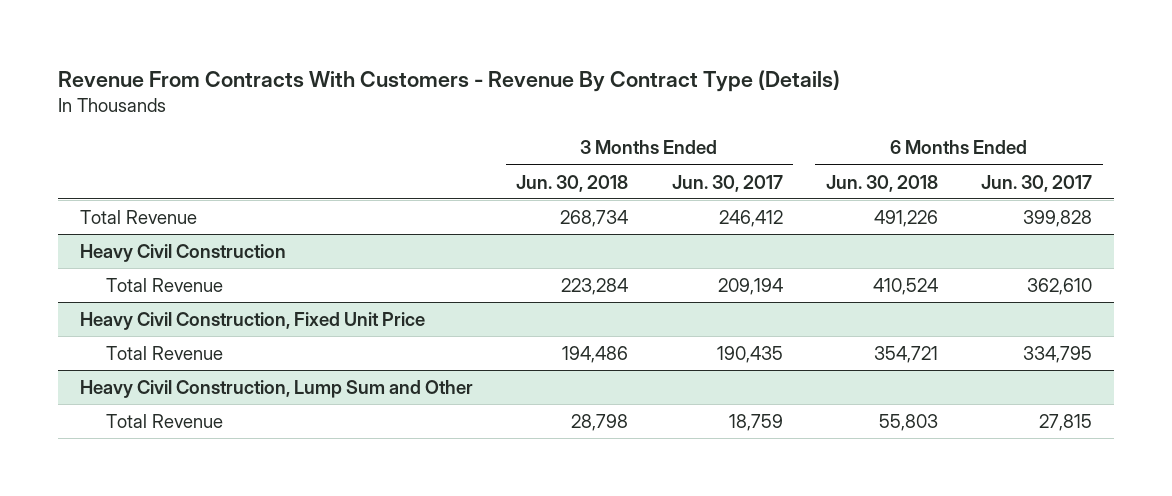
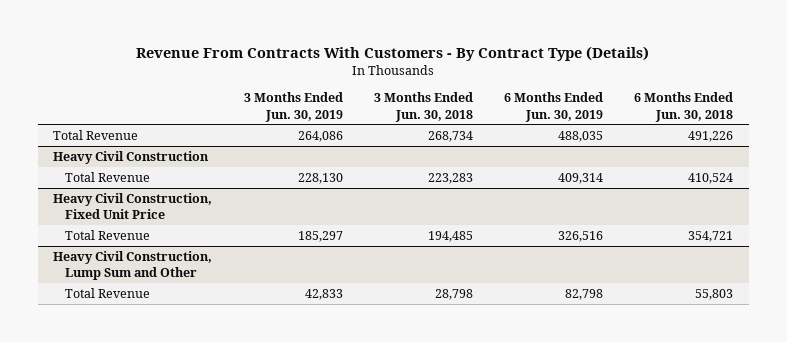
[58,70,841,93] Revenue From Contracts With Customers - Revenue By Contract Type (Details) -> [136,45,650,61] Revenue From Contracts With Customers - By Contract Type (Details)
[671,174,783,192] Jun. 30, 2017 -> none
[981,174,1093,192] Jun. 30, 2017 -> none
none -> [243,92,343,122] 3 Months Ended Jun. 30, 2019
none -> [504,92,604,122] 6 Months Ended Jun. 30, 2019
[561,277,629,295] 223,284 -> [427,172,473,184] 223,283
[562,345,629,363] 194,486 -> [427,230,473,242] 194,485

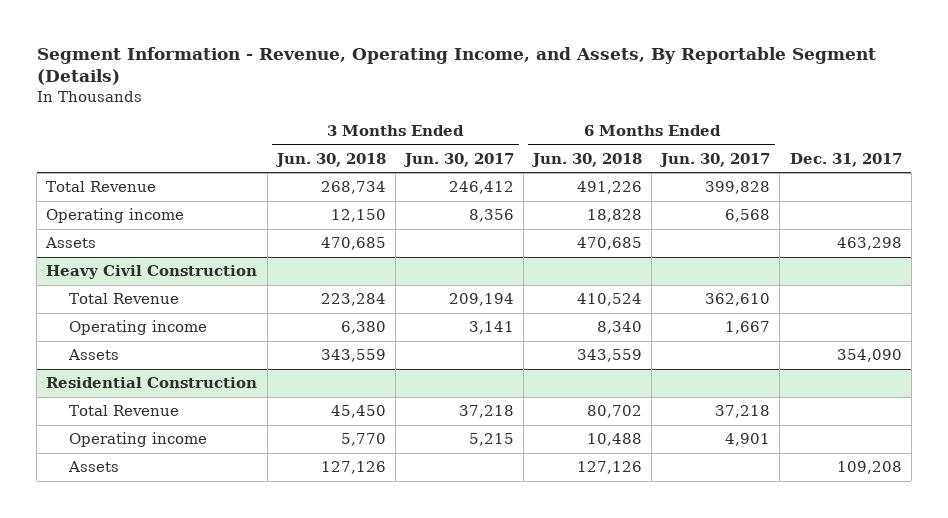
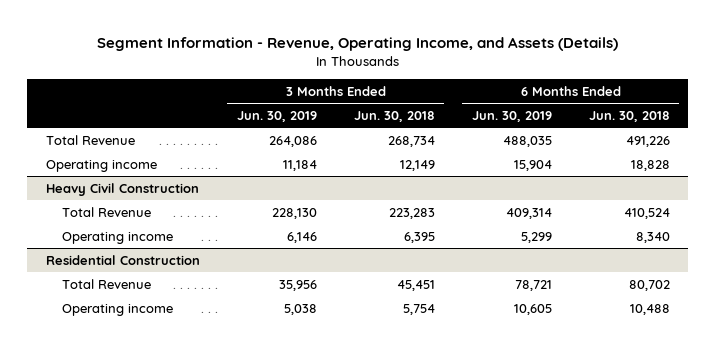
[36,46,876,86] Segment Information - Revenue, Operating Income, and Assets, By Reportable Segment (Details) -> [96,36,618,51] Segment Information - Revenue, Operating Income, and Assets (Details)
[402,152,514,167] Jun. 30, 2017 -> none
[659,152,771,167] Jun. 30, 2017 -> none
[789,152,902,167] Dec. 31, 2017 -> none
none -> [236,110,317,122] Jun. 30, 2019
none -> [471,110,552,122] Jun. 30, 2019
[45,237,97,249] Assets -> none
[330,209,386,223] 12,150 -> [399,159,435,171] 12,149
[68,349,120,361] Assets -> none
[320,293,386,307] 223,284 -> [388,207,435,219] 223,283
[340,321,386,335] 6,380 -> [403,231,435,243] 6,395
[68,461,120,473] Assets -> none
[330,405,386,419] 45,450 -> [396,279,435,291] 45,451
[340,433,386,447] 5,770 -> [402,303,435,315] 5,754

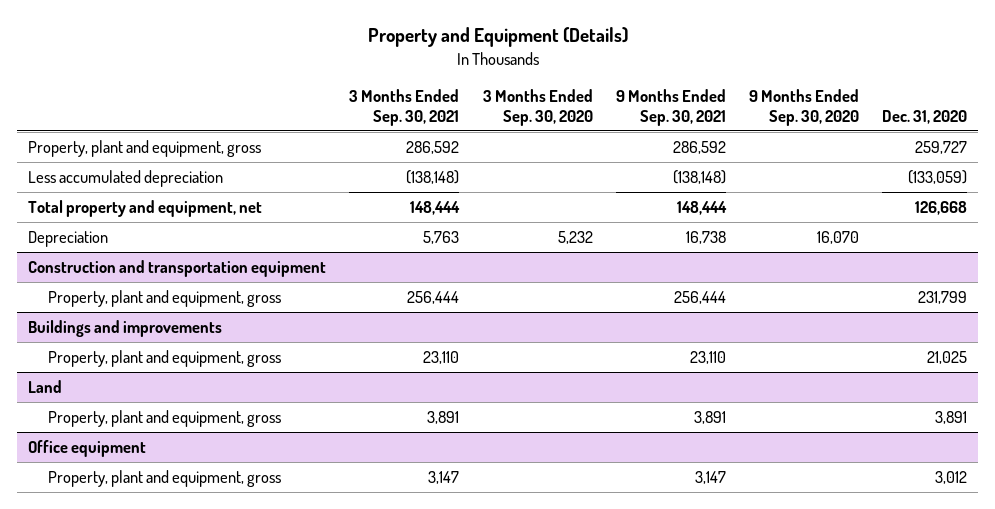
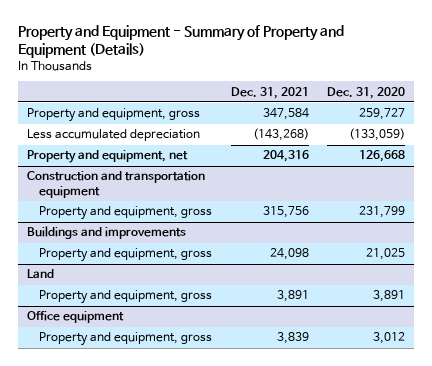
[367,27,628,48] Property and Equipment (Details) -> [18,25,345,59] Property and Equipment - Summary of Property and Equipment (Details)
[349,89,460,126] 3 Months Ended Sep. 30, 2021 -> none
[482,89,593,126] 3 Months Ended Sep. 30, 2020 -> none
[615,89,726,126] 9 Months Ended Sep. 30, 2021 -> none
[748,89,859,126] 9 Months Ended Sep. 30, 2020 -> none
none -> [230,86,309,99] Dec. 31, 2021
[28,140,262,158] Property, plant and equipment, gross -> [27,108,201,123] Property and equipment, gross
[28,231,109,248] Depreciation -> none
[28,200,263,218] Total property and equipment, net -> [27,150,189,164] Property and equipment, net
[48,290,282,308] Property, plant and equipment, gross -> [39,206,213,221] Property and equipment, gross
[48,350,282,368] Property, plant and equipment, gross -> [39,248,213,263] Property and equipment, gross
[48,410,282,428] Property, plant and equipment, gross -> [39,290,213,305] Property and equipment, gross
[48,470,282,488] Property, plant and equipment, gross -> [39,332,213,347] Property and equipment, gross

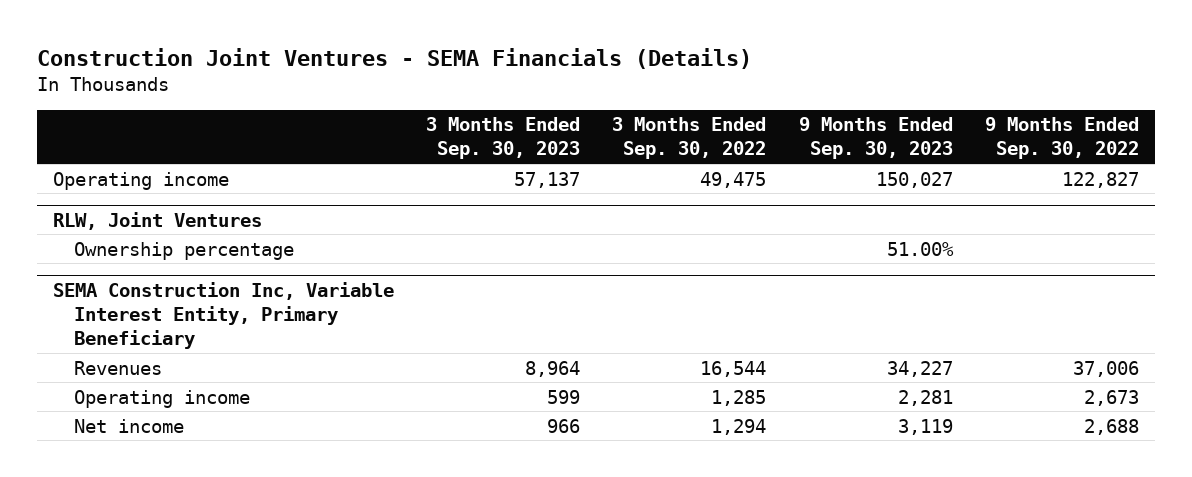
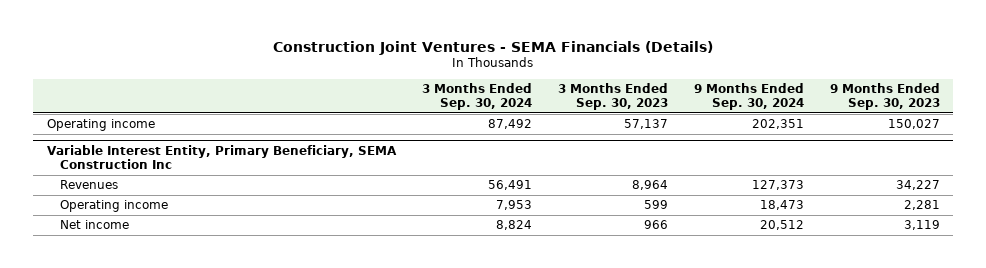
[612,117,767,160] 3 Months Ended Sep. 30, 2022 -> none
[984,117,1139,160] 9 Months Ended Sep. 30, 2022 -> none
none -> [421,83,532,110] 3 Months Ended Sep. 30, 2024
none -> [693,83,804,110] 9 Months Ended Sep. 30, 2024
[52,211,262,230] RLW, Joint Ventures -> none
[74,241,295,260] Ownership percentage -> none
[52,281,394,349] SEMA Construction Inc, Variable Interest Entity, Primary Beneficiary -> [46,145,397,170] Variable Interest Entity, Primary Beneficiary, SEMA Construction Inc

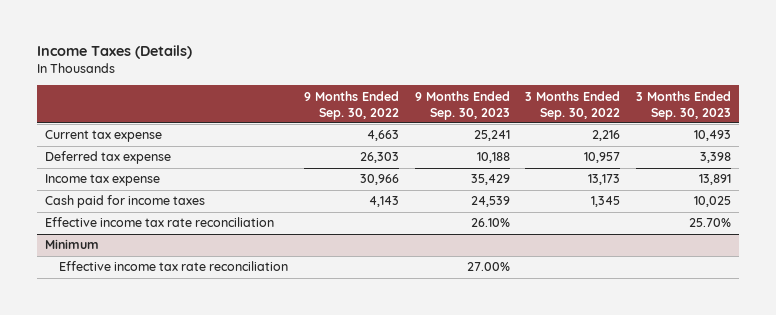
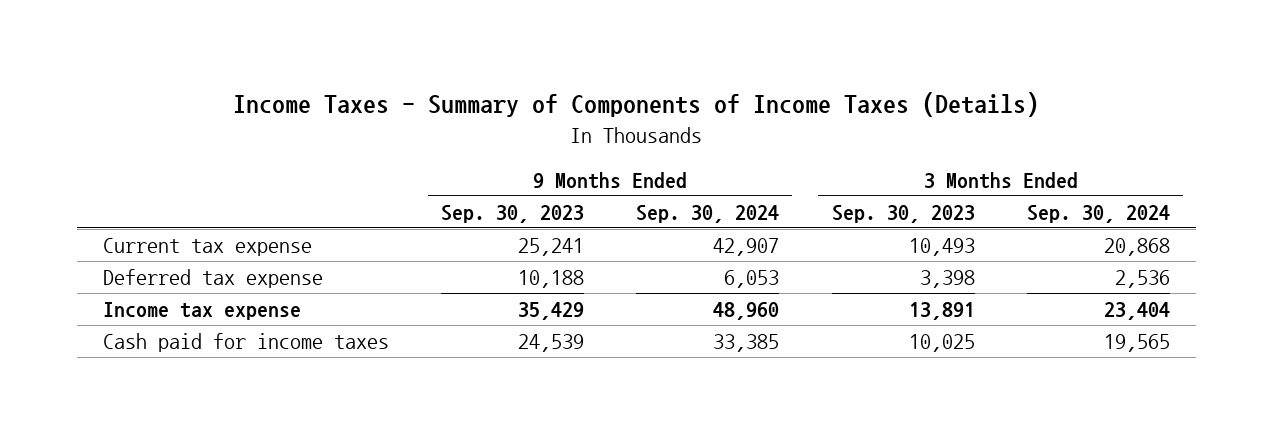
[36,45,192,60] Income Taxes (Details) -> [233,91,1040,117] Income Taxes - Summary of Components of Income Taxes (Details)
[303,90,399,120] 9 Months Ended Sep. 30, 2022 -> none
[525,90,621,120] 3 Months Ended Sep. 30, 2022 -> none
none -> [636,204,780,223] Sep. 30, 2024
none -> [1026,204,1170,223] Sep. 30, 2024
[44,217,274,228] Effective income tax rate reconciliation -> none
[44,239,99,250] Minimum -> none
[59,261,289,272] Effective income tax rate reconciliation -> none

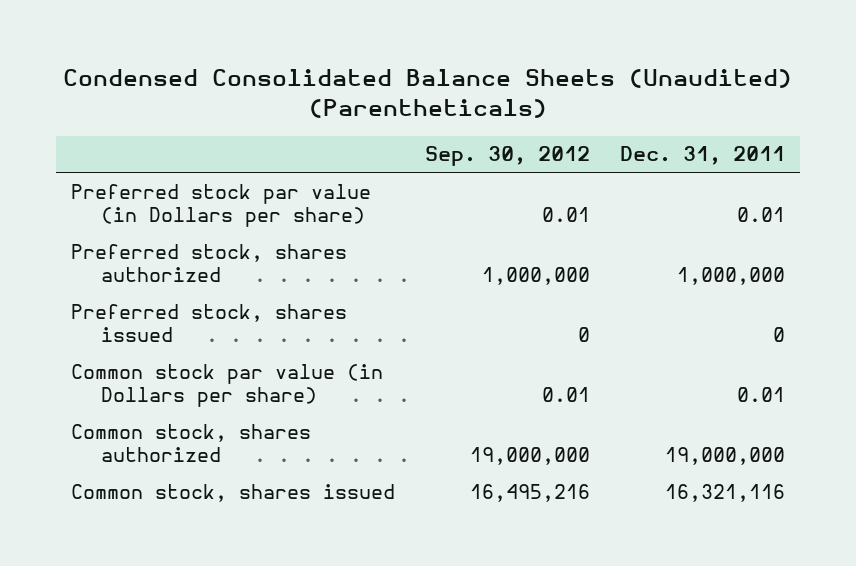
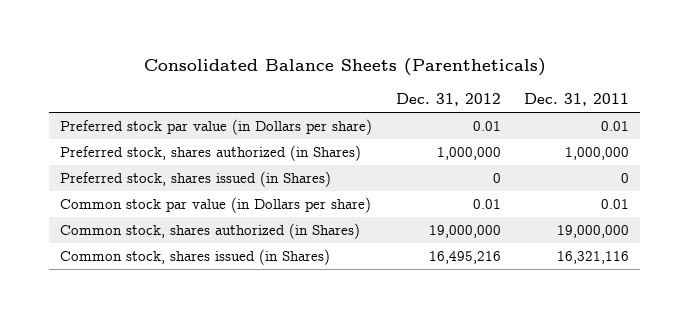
[63,69,793,119] Condensed Consolidated Balance Sheets (Unaudited) (Parentheticals) -> [143,58,546,77] Consolidated Balance Sheets (Parentheticals)
[425,146,591,167] Sep. 30, 2012 -> none
none -> [395,92,501,106] Dec. 31, 2012
[71,243,348,283] Preferred stock, shares authorized -> [60,145,362,162] Preferred stock, shares authorized (in Shares)
[71,303,348,343] Preferred stock, shares issued -> [60,171,332,188] Preferred stock, shares issued (in Shares)
[71,423,312,463] Common stock, shares authorized -> [60,223,361,240] Common stock, shares authorized (in Shares)
[71,483,396,502] Common stock, shares issued -> [60,249,331,266] Common stock, shares issued (in Shares)

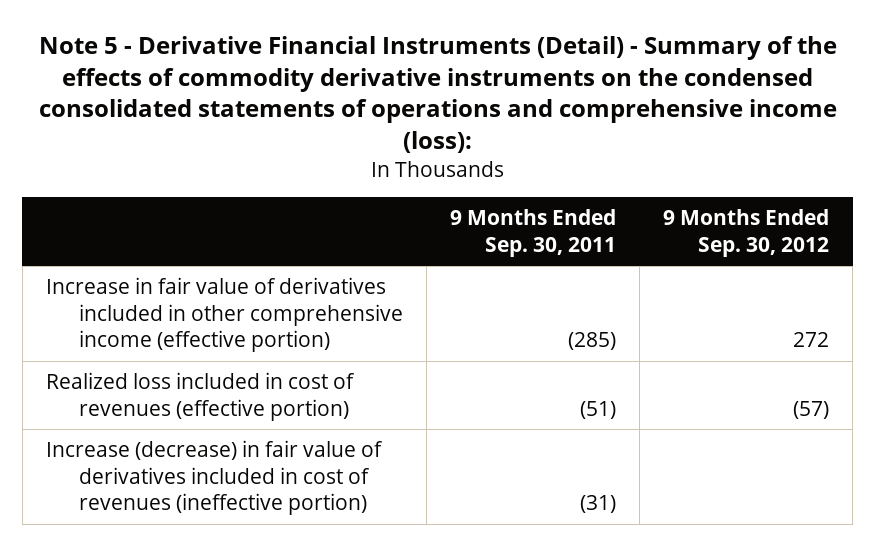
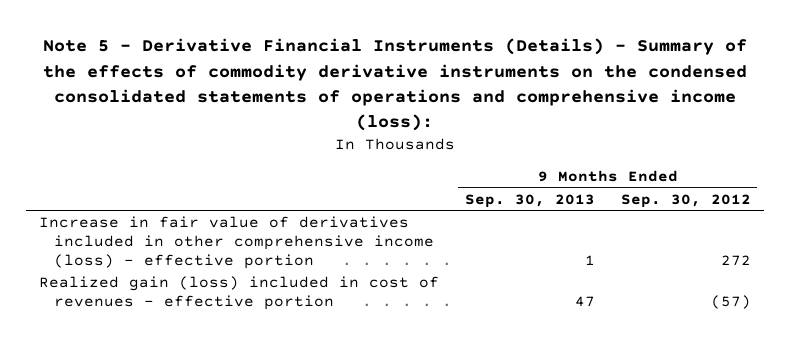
[38,36,837,154] Note 5 - Derivative Financial Instruments (Detail) - Summary of the effects of commodity derivative instruments on the condensed consolidated statements of operations and comprehensive income (loss): -> [42,38,747,131] Note 5 - Derivative Financial Instruments (Details) - Summary of the effects of commodity derivative instruments on the condensed consolidated statements of operations and comprehensive income (loss):
[449,209,616,257] 9 Months Ended Sep. 30, 2011 -> none
none -> [464,193,595,208] Sep. 30, 2013
[45,440,383,515] Increase (decrease) in fair value of derivatives included in cost of revenues (ineffective portion) -> none
[45,277,403,352] Increase in fair value of derivatives included in other comprehensive income (effective portion) -> [39,216,435,269] Increase in fair value of derivatives included in other comprehensive income (loss) - effective portion
[45,372,355,421] Realized loss included in cost of revenues (effective portion) -> [39,276,440,310] Realized gain (loss) included in cost of revenues - effective portion

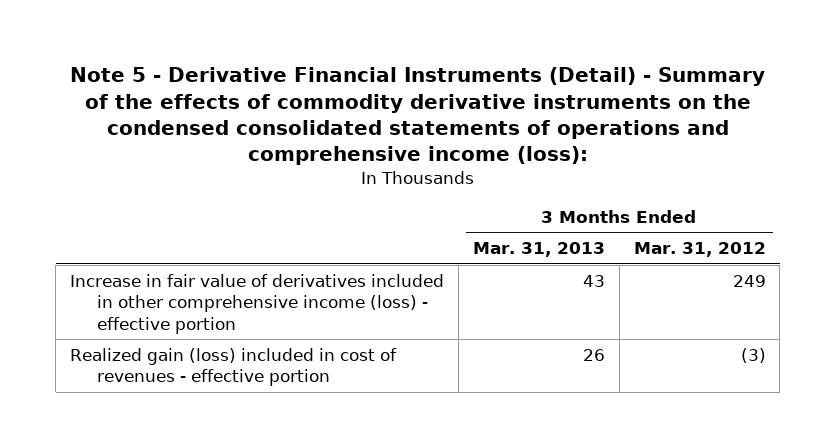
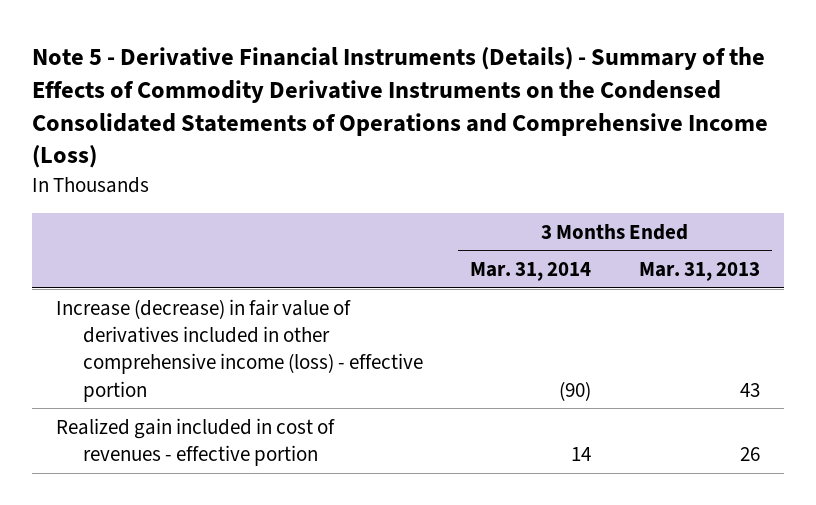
[69,67,765,166] Note 5 - Derivative Financial Instruments (Detail) - Summary of the effects of commodity derivative instruments on the condensed consolidated statements of operations and comprehensive income (loss): -> [31,46,768,169] Note 5 - Derivative Financial Instruments (Details) - Summary of the Effects of Commodity Derivative Instruments on the Condensed Consolidated Statements of Operations and Comprehensive Income (Loss)
[633,242,766,258] Mar. 31, 2012 -> none
none -> [470,262,592,282] Mar. 31, 2014
[70,273,445,334] Increase in fair value of derivatives included in other comprehensive income (loss) - effective portion -> [55,298,423,402] Increase (decrease) in fair value of derivatives included in other comprehensive income (loss) - effective portion
[70,347,398,387] Realized gain (loss) included in cost of revenues - effective portion -> [55,417,335,466] Realized gain included in cost of revenues - effective portion

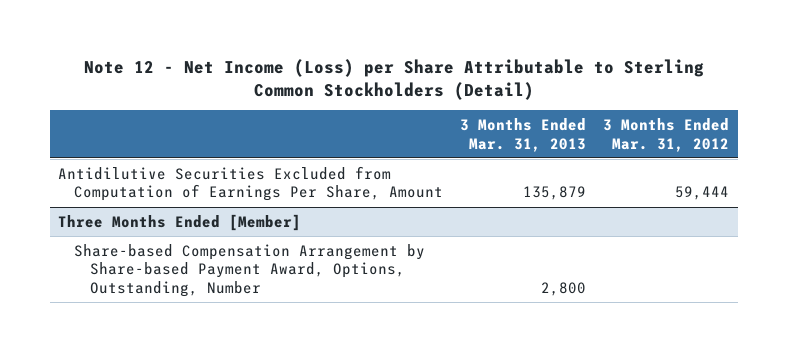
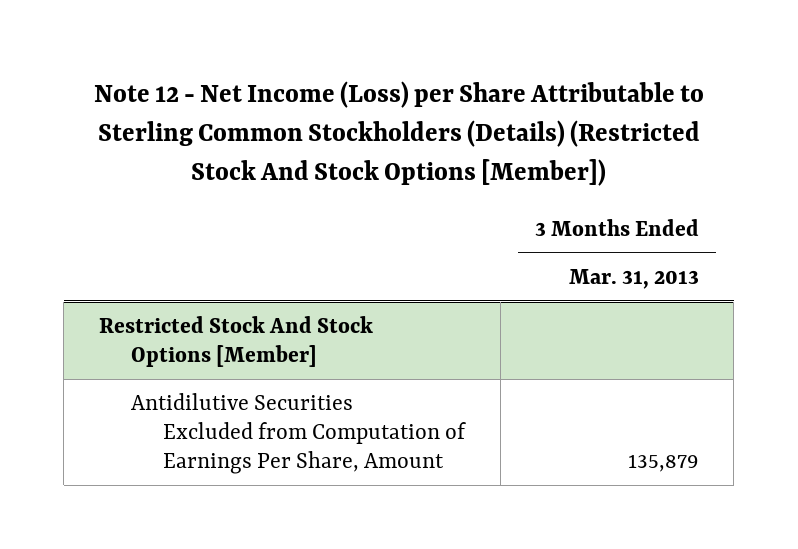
[83,58,704,100] Note 12 - Net Income (Loss) per Share Attributable to Sterling Common Stockholders (Detail) -> [93,81,704,186] Note 12 - Net Income (Loss) per Share Attributable to Sterling Common Stockholders (Details) (Restricted Stock And Stock Options [Member])
[603,118,730,152] 3 Months Ended Mar. 31, 2012 -> none
none -> [98,316,373,368] Restricted Stock And Stock Options [Member]
[58,213,302,231] Three Months Ended [Member] -> none
[74,243,426,297] Share-based Compensation Arrangement by Share-based Payment Award, Options, Outstanding, Number -> none

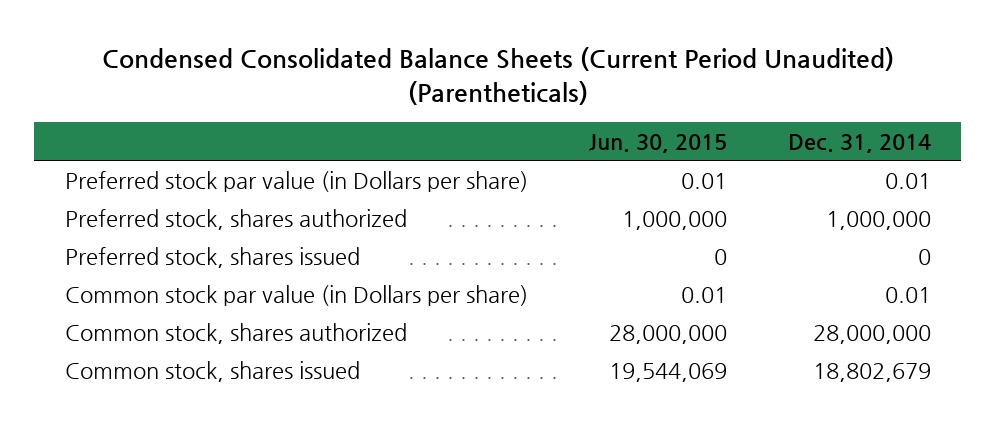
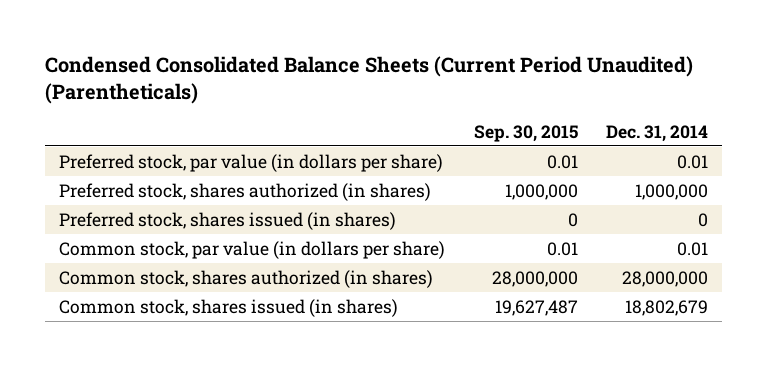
[588,133,727,153] Jun. 30, 2015 -> none
none -> [473,124,578,142] Sep. 30, 2015
[64,170,528,192] Preferred stock par value (in Dollars per share) -> [59,153,444,172] Preferred stock, par value (in dollars per share)
[64,208,407,230] Preferred stock, shares authorized -> [59,182,432,201] Preferred stock, shares authorized (in shares)
[64,246,360,268] Preferred stock, shares issued -> [59,211,397,230] Preferred stock, shares issued (in shares)
[64,284,528,306] Common stock par value (in Dollars per share) -> [59,240,446,259] Common stock, par value (in dollars per share)
[64,322,407,344] Common stock, shares authorized -> [59,269,434,288] Common stock, shares authorized (in shares)
[64,360,360,382] Common stock, shares issued -> [59,298,399,317] Common stock, shares issued (in shares)

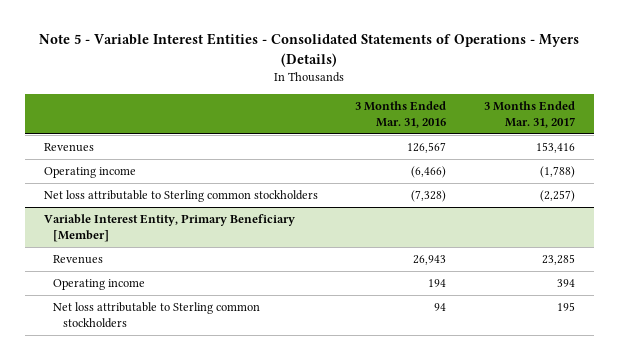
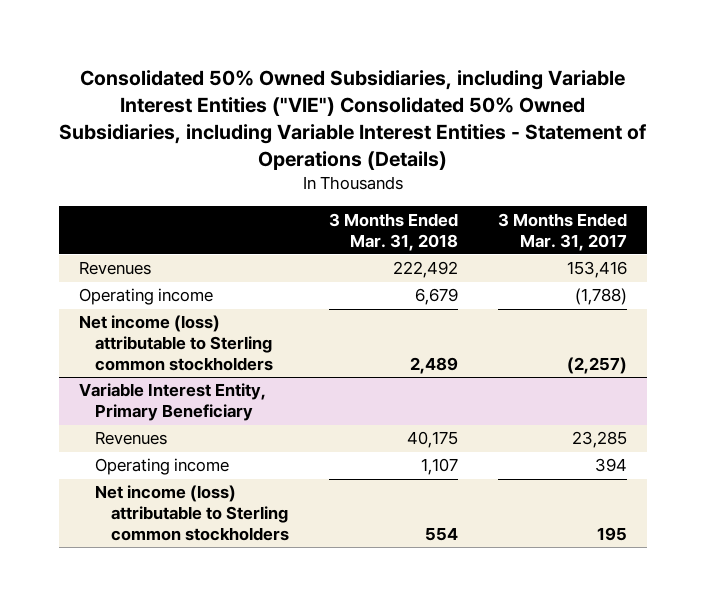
[39,33,580,68] Note 5 - Variable Interest Entities - Consolidated Statements of Operations - Myers (Details) -> [58,70,646,170] Consolidated 50% Owned Subsidiaries, including Variable Interest Entities ("VIE") Consolidated 50% Owned Subsidiaries, including Variable Interest Entities - Statement of Operations (Details)
[355,100,447,128] 3 Months Ended Mar. 31, 2016 -> none
none -> [329,212,459,251] 3 Months Ended Mar. 31, 2018
[43,190,318,203] Net loss attributable to Sterling common stockholders -> [78,315,273,372] Net income (loss) attributable to Sterling common stockholders
[43,214,295,243] Variable Interest Entity, Primary Beneficiary [Member] -> [78,383,266,422] Variable Interest Entity, Primary Beneficiary
[53,302,261,329] Net loss attributable to Sterling common stockholders -> [94,485,290,542] Net income (loss) attributable to Sterling common stockholders

